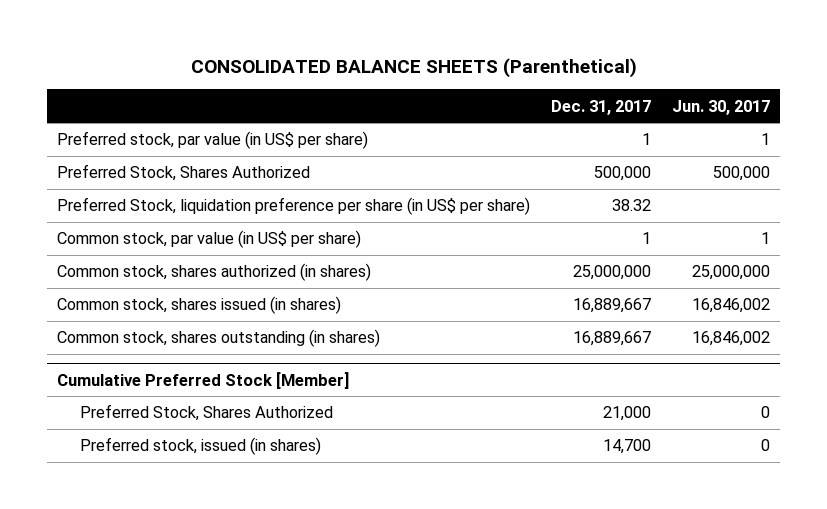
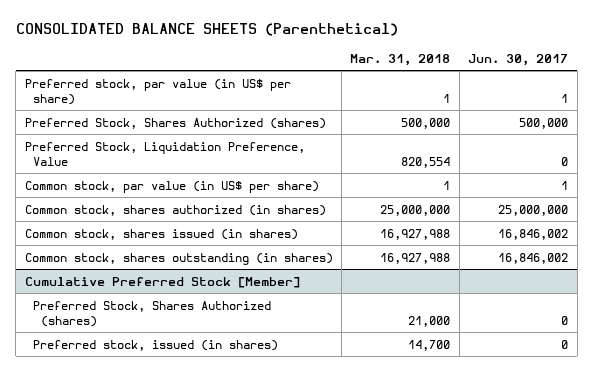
[551,99,652,115] Dec. 31, 2017 -> none
none -> [350,53,451,66] Mar. 31, 2018
[57,197,531,216] Preferred Stock, liquidation preference per share (in US$ per share) -> none
[57,164,311,182] Preferred Stock, Shares Authorized -> [24,117,326,129] Preferred Stock, Shares Authorized (shares)
none -> [24,141,305,166] Preferred Stock, Liquidation Preference, Value
[79,404,333,422] Preferred Stock, Shares Authorized -> [32,300,271,327] Preferred Stock, Shares Authorized (shares)

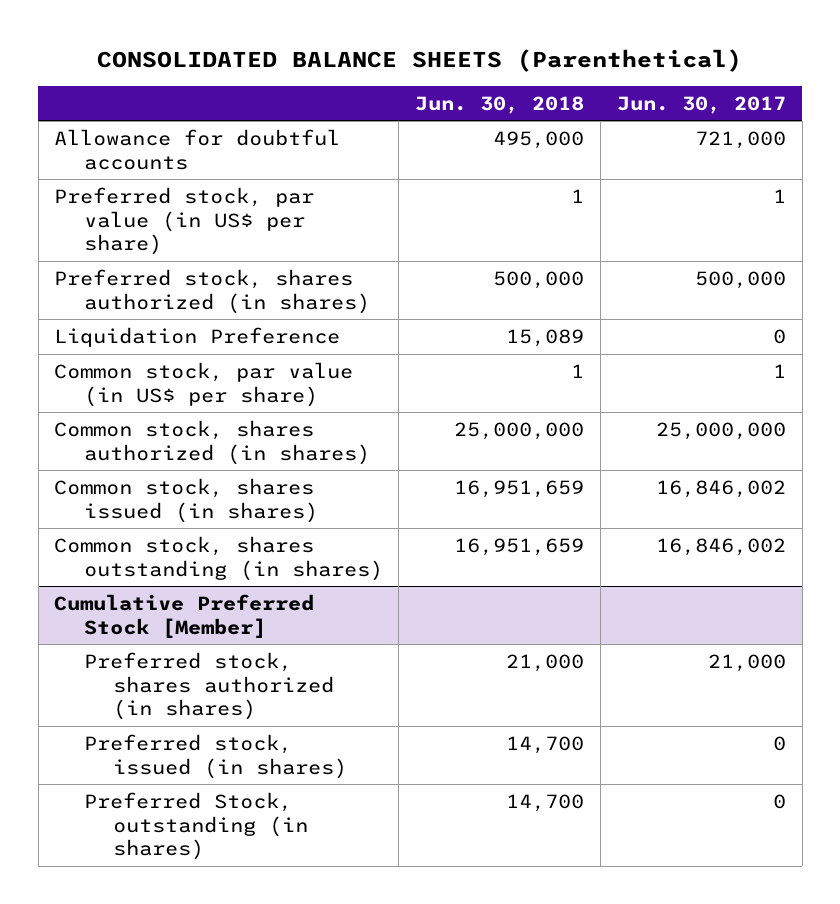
[350,53,451,66] Mar. 31, 2018 -> none
none -> [415,95,585,114] Jun. 30, 2018
none -> [54,128,341,170] Allowance for doubtful accounts
[24,117,326,129] Preferred Stock, Shares Authorized (shares) -> [54,268,370,314] Preferred stock, shares authorized (in shares)
[24,141,305,166] Preferred Stock, Liquidation Preference, Value -> [54,326,341,347] Liquidation Preference
[32,300,271,327] Preferred Stock, Shares Authorized (shares) -> [83,651,335,721] Preferred stock, shares authorized (in shares)
[561,315,569,325] 0 -> [707,653,786,672] 21,000
none -> [83,791,309,861] Preferred Stock, outstanding (in shares)

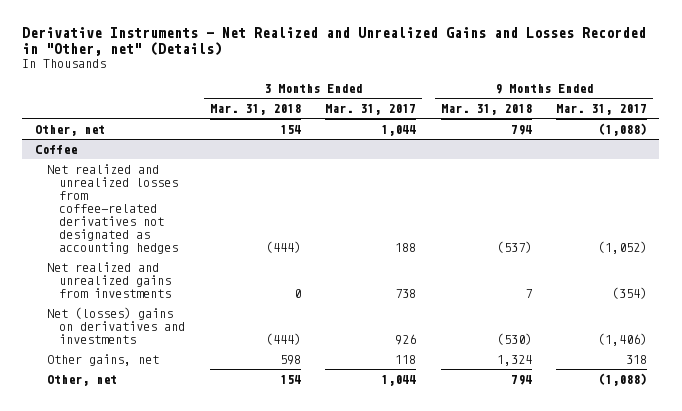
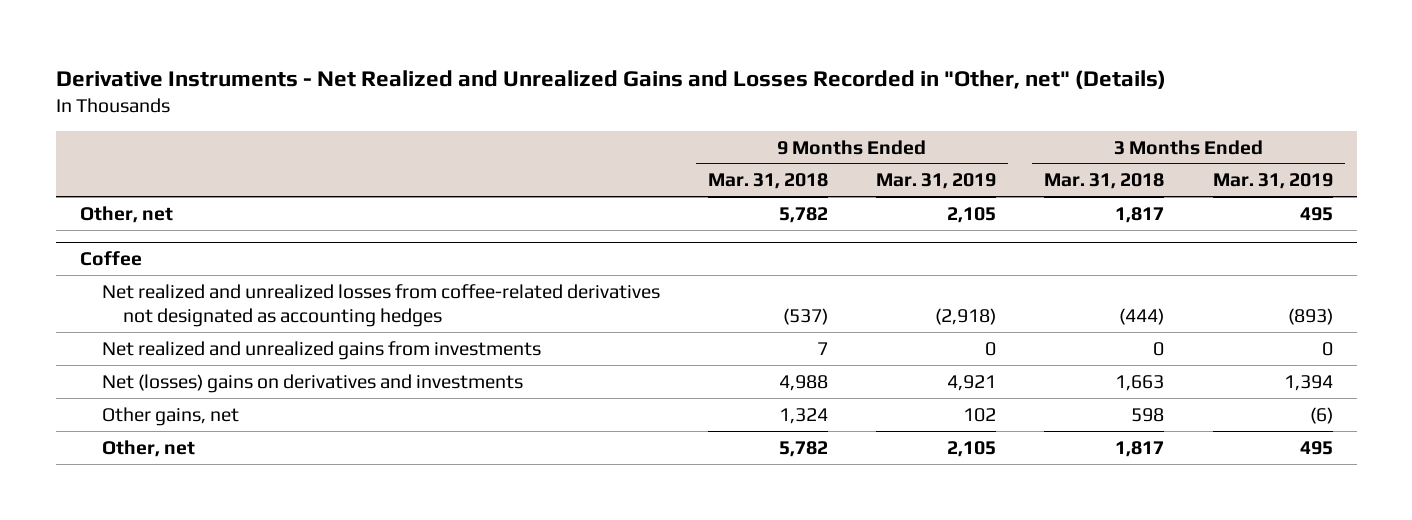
[325,104,417,116] Mar. 31, 2017 -> none
[556,104,648,116] Mar. 31, 2017 -> none
none -> [876,173,997,190] Mar. 31, 2019
none -> [1212,173,1333,190] Mar. 31, 2019
[279,124,301,134] 154 -> [1115,206,1165,223] 1,817
[510,124,532,135] 794 -> [778,206,828,223] 5,782
[265,332,301,345] (444) -> [1115,374,1165,391] 1,663
[496,332,532,345] (530) -> [778,374,828,391] 4,988
[279,374,301,384] 154 -> [1115,440,1165,457] 1,817
[510,374,532,385] 794 -> [778,440,828,457] 5,782

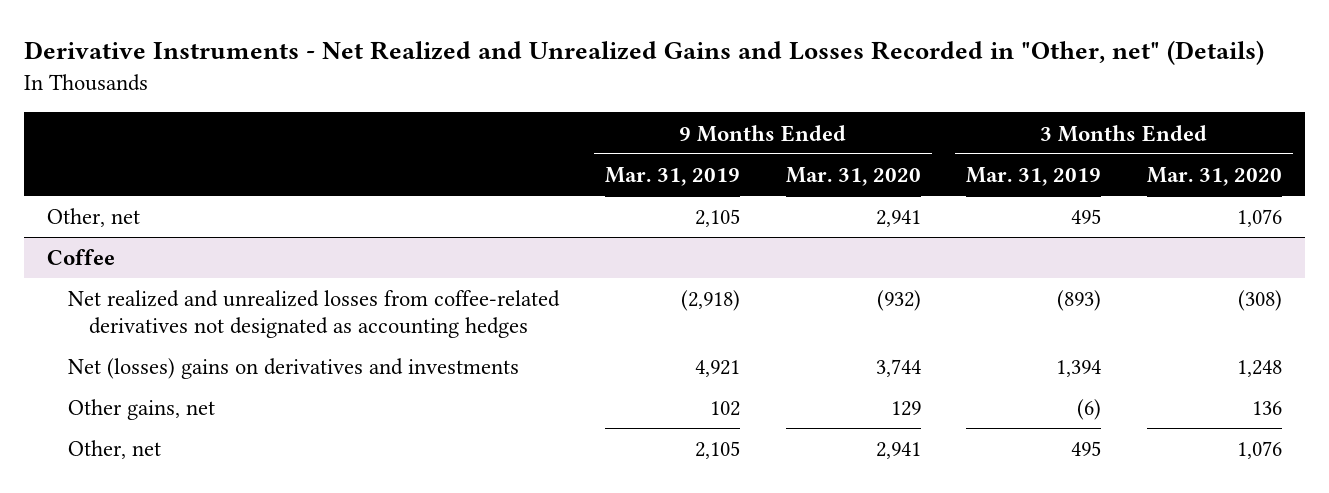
[707,173,828,190] Mar. 31, 2018 -> none
[1044,173,1165,190] Mar. 31, 2018 -> none
none -> [785,166,921,186] Mar. 31, 2020
none -> [1146,166,1282,186] Mar. 31, 2020
[101,340,541,360] Net realized and unrealized gains from investments -> none

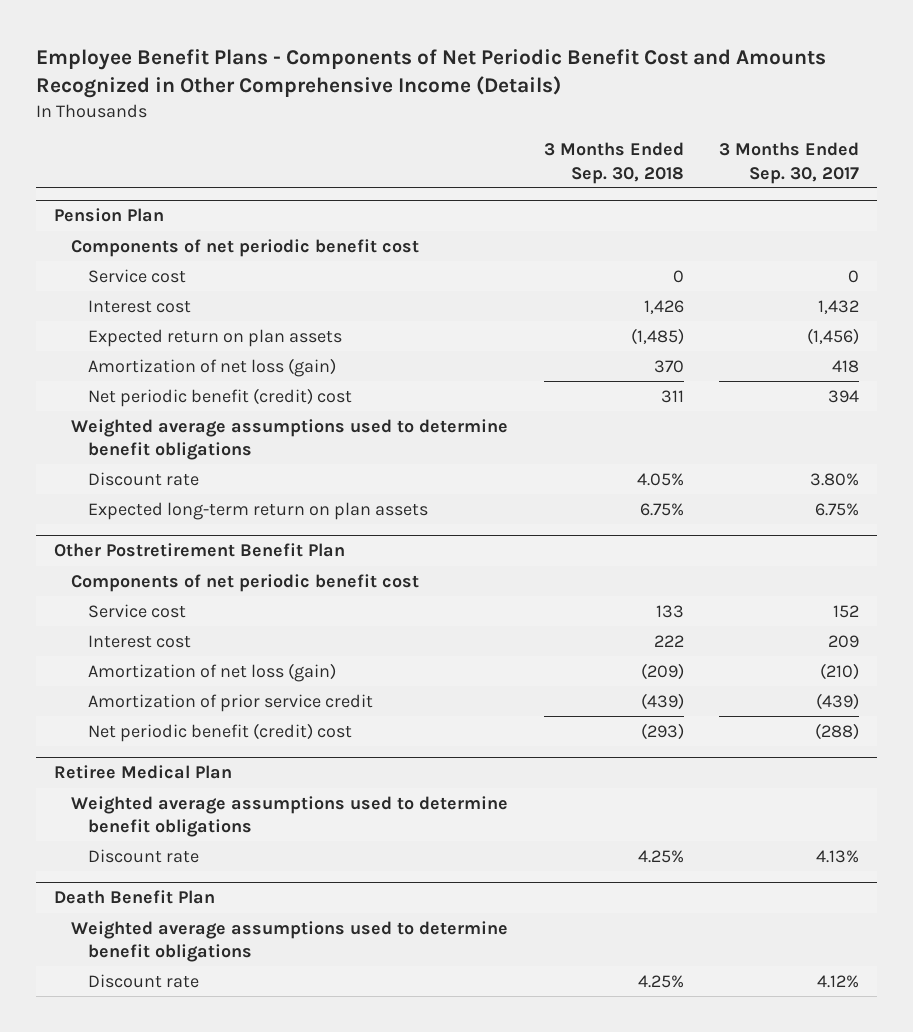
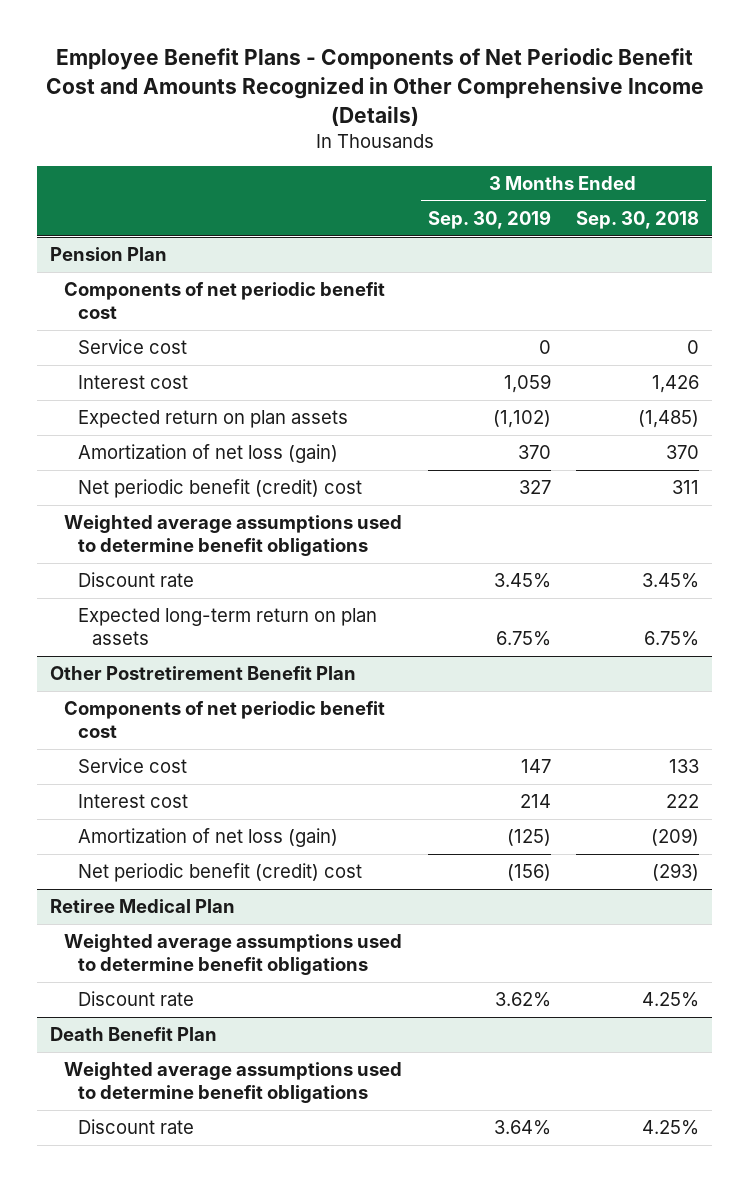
[719,142,860,184] 3 Months Ended Sep. 30, 2017 -> none
none -> [427,210,551,230] Sep. 30, 2019
[636,472,684,486] 4.05% -> [642,573,700,589] 3.45%
[88,693,374,712] Amortization of prior service credit -> none

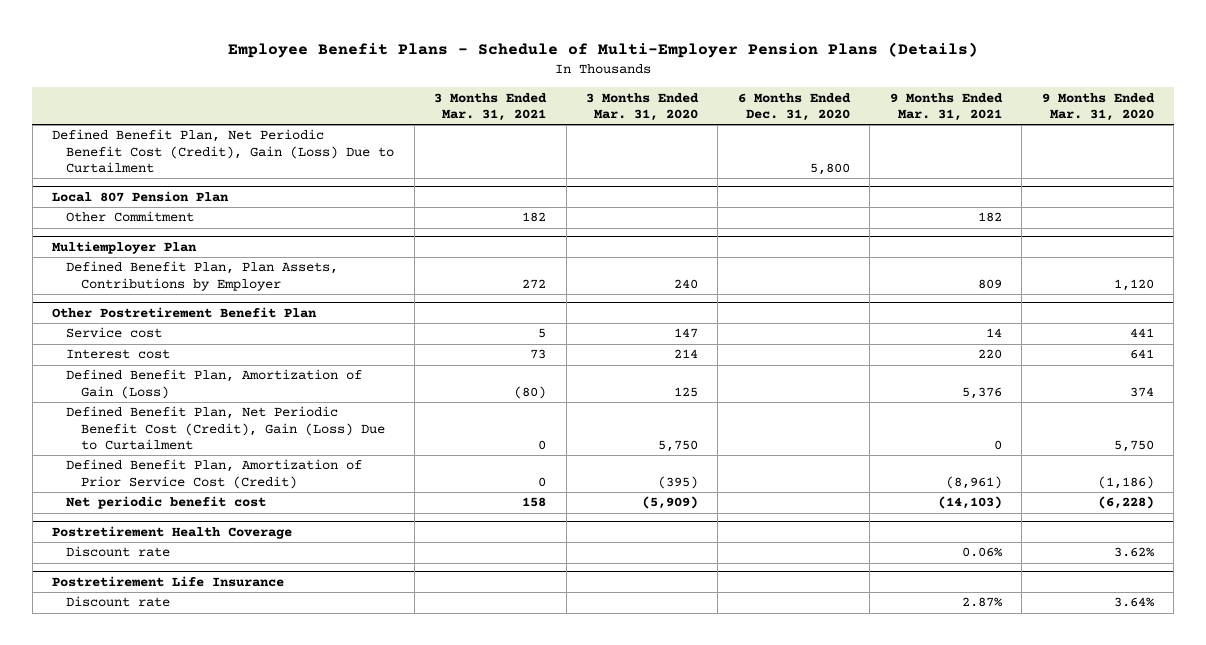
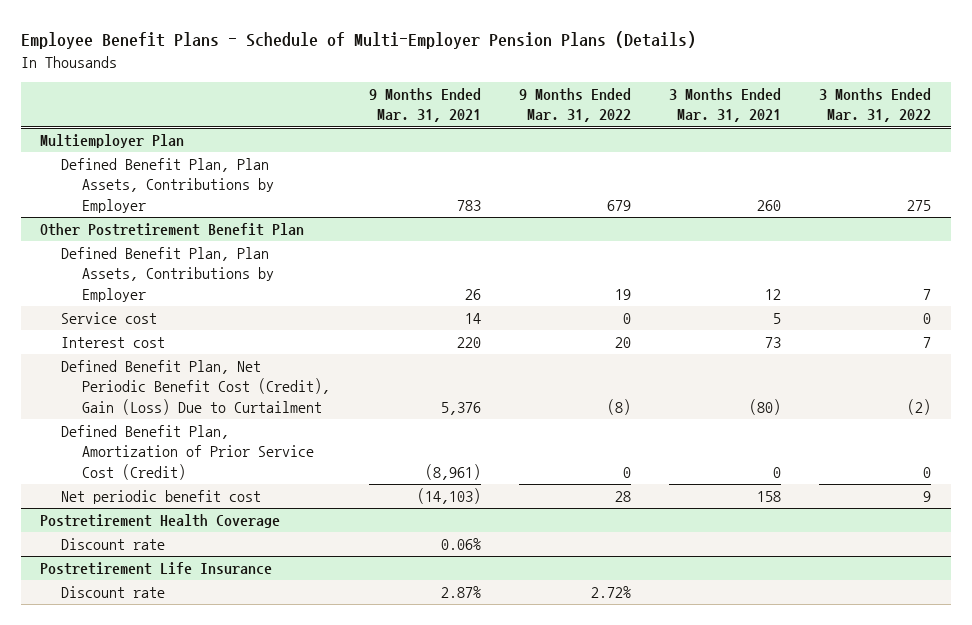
[586,92,700,122] 3 Months Ended Mar. 31, 2020 -> none
[737,92,851,122] 6 Months Ended Dec. 31, 2020 -> none
[1041,92,1155,122] 9 Months Ended Mar. 31, 2020 -> none
none -> [518,88,631,123] 9 Months Ended Mar. 31, 2022
none -> [819,88,932,123] 3 Months Ended Mar. 31, 2022
[51,129,395,174] Defined Benefit Plan, Net Periodic Benefit Cost (Credit), Gain (Loss) Due to Curtailment -> none
[51,190,229,202] Local 807 Pension Plan -> none
[66,211,195,223] Other Commitment -> none
[522,278,547,289] 272 -> [757,199,782,211] 260
[977,278,1002,289] 809 -> [456,199,481,211] 783
none -> [61,247,275,302] Defined Benefit Plan, Plan Assets, Contributions by Employer
[66,369,363,399] Defined Benefit Plan, Amortization of Gain (Loss) -> none
[538,440,547,451] 0 -> [749,398,782,415] (80)
[993,440,1002,451] 0 -> [440,401,481,415] 5,376

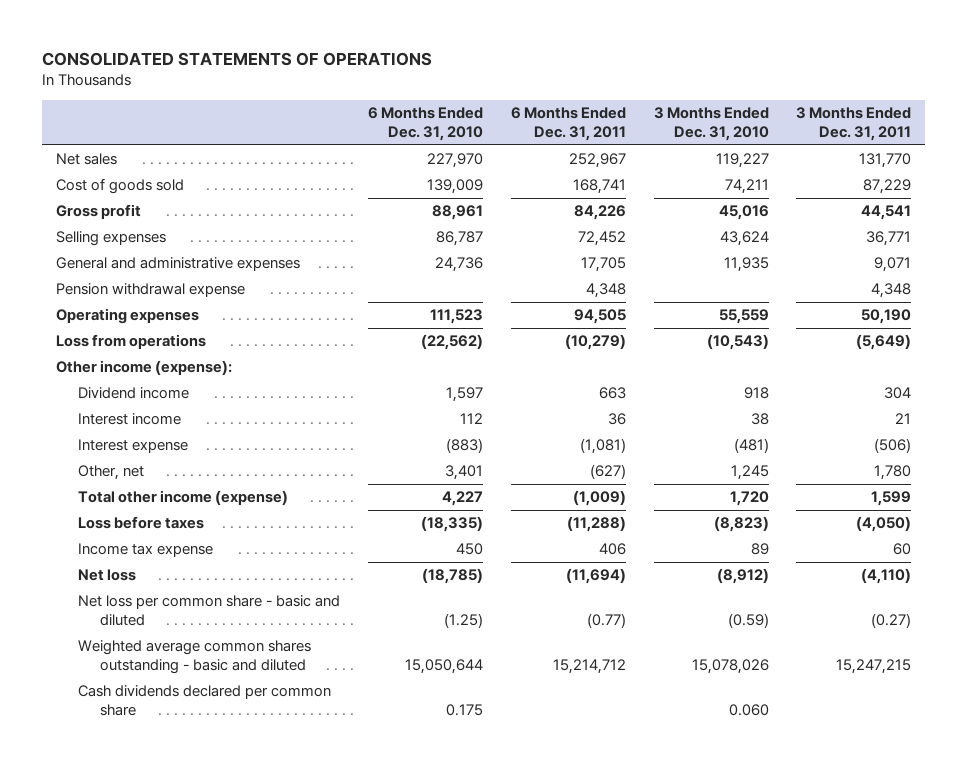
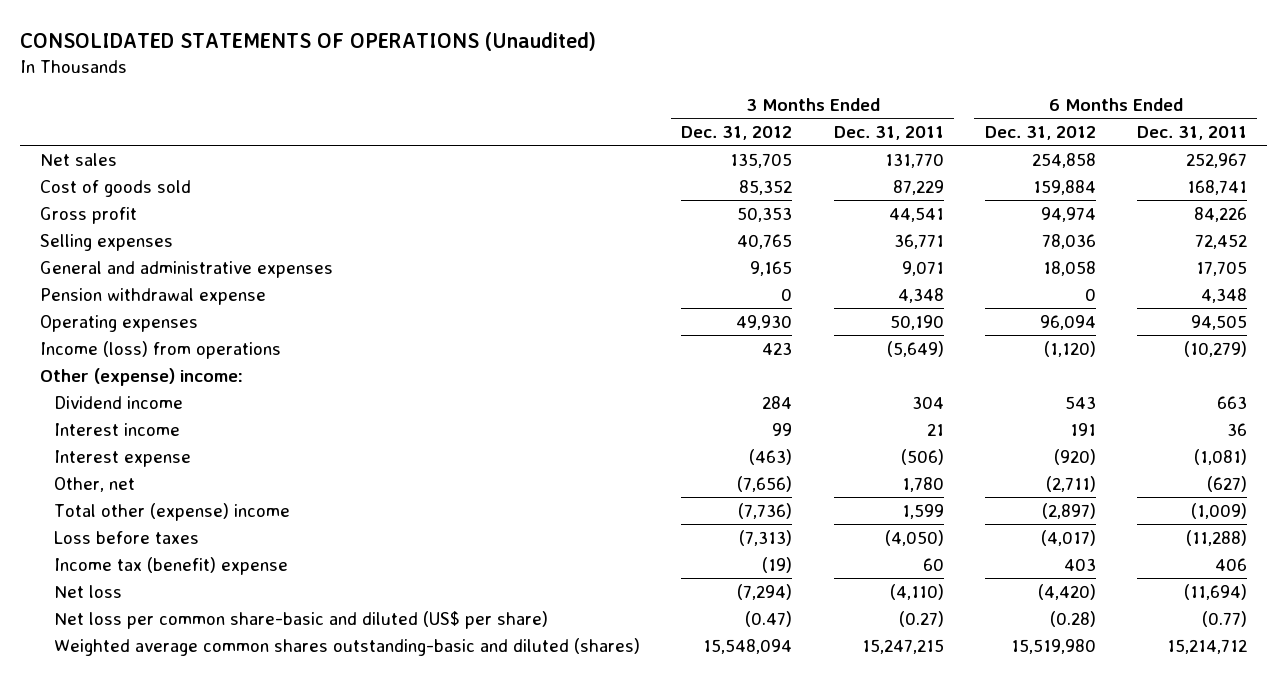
[41,51,432,66] CONSOLIDATED STATEMENTS OF OPERATIONS -> [19,32,596,52] CONSOLIDATED STATEMENTS OF OPERATIONS (Unaudited)
[367,107,483,142] 6 Months Ended Dec. 31, 2010 -> none
[653,107,769,142] 3 Months Ended Dec. 31, 2010 -> none
none -> [681,125,793,140] Dec. 31, 2012
none -> [984,125,1096,140] Dec. 31, 2012
[55,334,206,350] Loss from operations -> [40,340,282,359] Income (loss) from operations
[55,360,232,376] Other income (expense): -> [40,367,244,386] Other (expense) income:
[77,490,288,506] Total other income (expense) -> [54,502,291,521] Total other (expense) income
[77,543,213,558] Income tax expense -> [54,556,289,575] Income tax (benefit) expense
[77,685,331,717] Cash dividends declared per common share -> none
[77,595,340,627] Net loss per common share - basic and diluted -> [54,610,549,629] Net loss per common share-basic and diluted (US$ per share)
[77,640,311,675] Weighted average common shares outstanding - basic and diluted -> [54,637,641,656] Weighted average common shares outstanding-basic and diluted (shares)

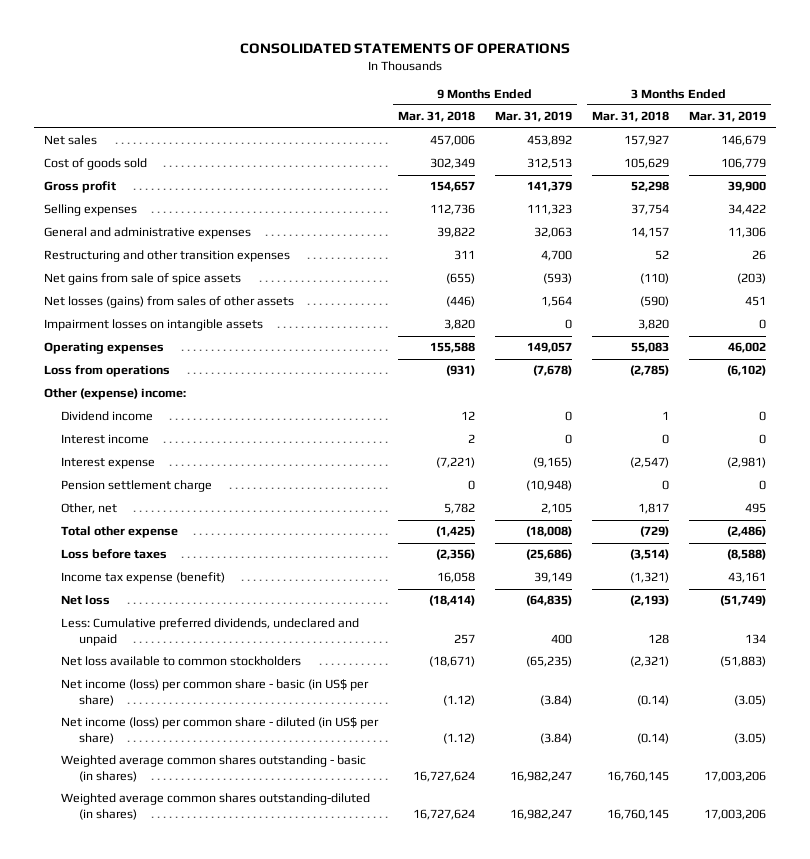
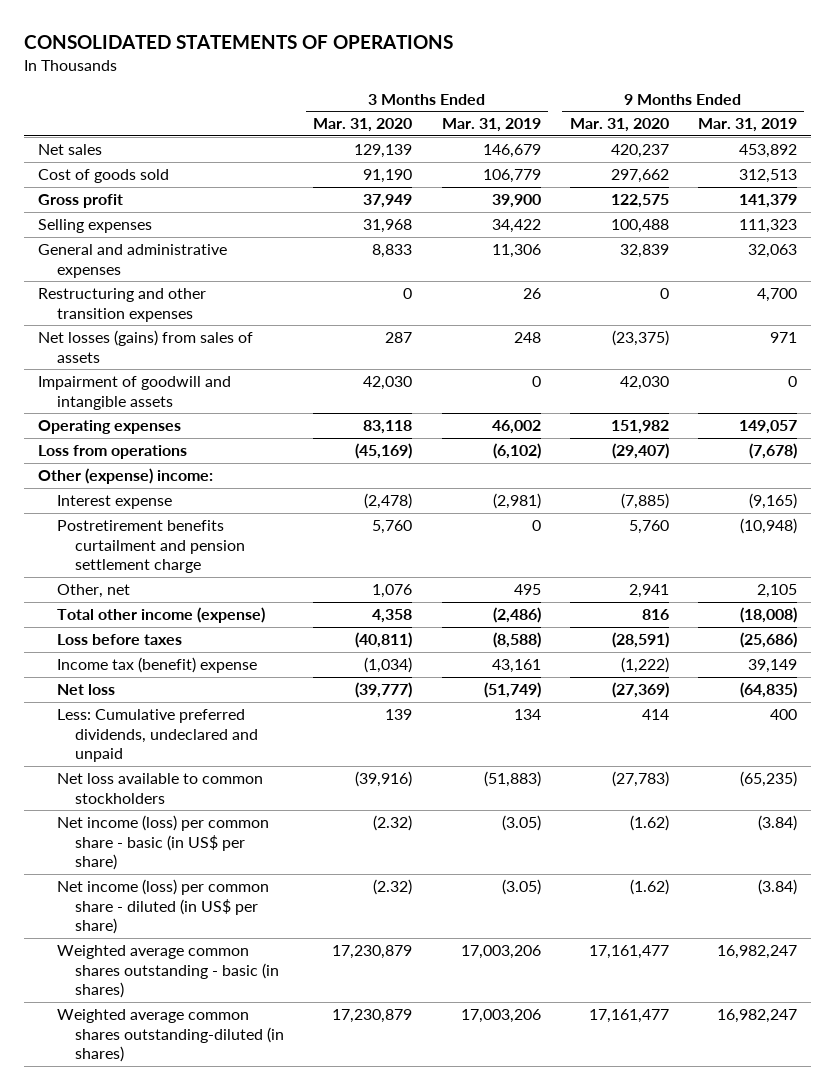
[398,111,476,123] Mar. 31, 2018 -> none
[592,111,670,123] Mar. 31, 2018 -> none
none -> [313,118,413,133] Mar. 31, 2020
none -> [569,118,669,133] Mar. 31, 2020
[43,273,241,286] Net gains from sale of spice assets -> none
[43,296,294,309] Net losses (gains) from sales of other assets -> [38,330,254,363] Net losses (gains) from sales of assets
[541,296,573,308] 1,564 -> [769,332,797,344] 971
[745,296,767,307] 451 -> [513,332,541,344] 248
[43,319,263,332] Impairment losses on intangible assets -> [38,376,232,410] Impairment of goodwill and intangible assets
[61,411,154,422] Dividend income -> none
[61,434,150,445] Interest income -> none
[61,480,213,493] Pension settlement charge -> [56,520,246,574] Postretirement benefits curtailment and pension settlement charge
[61,526,179,539] Total other expense -> [56,607,265,624] Total other income (expense)
[61,572,226,585] Income tax expense (benefit) -> [56,657,257,674] Income tax (benefit) expense

